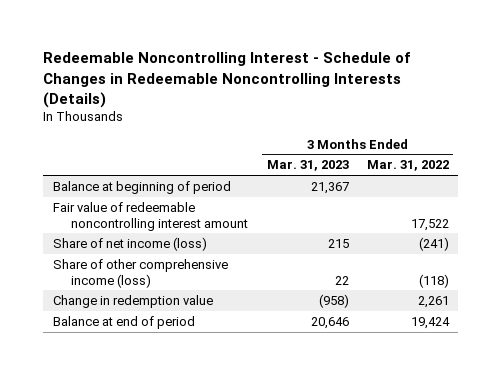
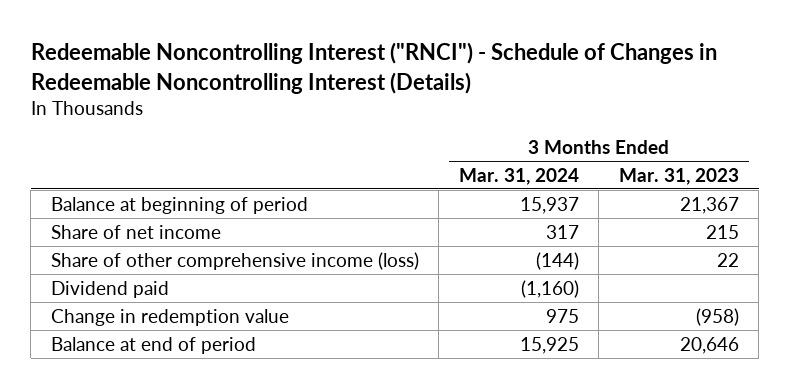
[43,52,411,108] Redeemable Noncontrolling Interest - Schedule of Changes in Redeemable Noncontrolling Interests (Details) -> [30,42,717,94] Redeemable Noncontrolling Interest ("RNCI") - Schedule of Changes in Redeemable Noncontrolling Interest (Details)
[366,160,449,172] Mar. 31, 2022 -> none
none -> [458,167,579,185] Mar. 31, 2024
[52,201,249,231] Fair value of redeemable noncontrolling interest amount -> none
[52,236,207,251] Share of net income (loss) -> [50,224,221,239] Share of net income
none -> [50,280,169,298] Dividend paid

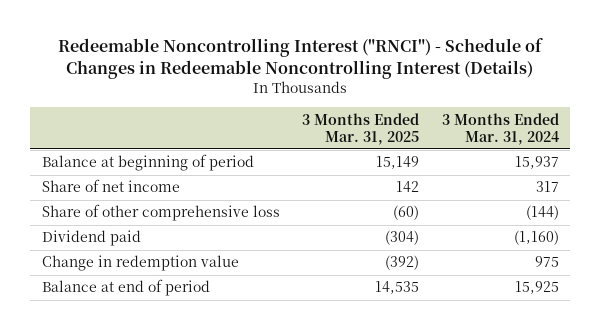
[618,167,739,185] Mar. 31, 2023 -> none
none -> [302,112,420,145] 3 Months Ended Mar. 31, 2025
[50,251,419,270] Share of other comprehensive income (loss) -> [41,204,280,222] Share of other comprehensive loss

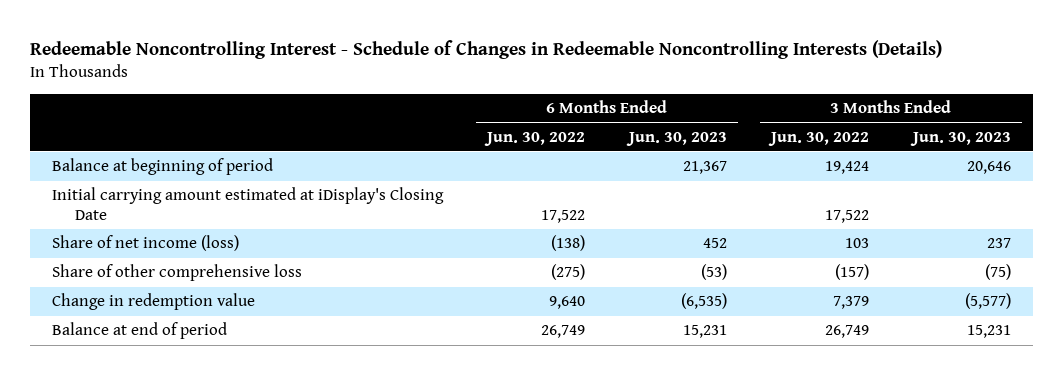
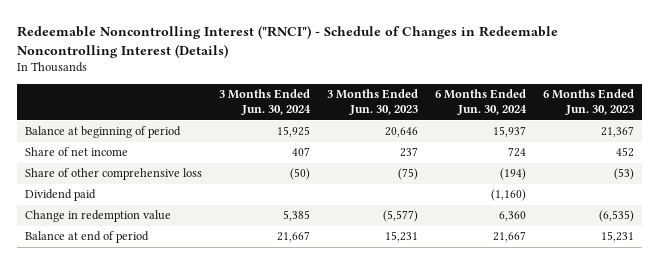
[29,40,942,60] Redeemable Noncontrolling Interest - Schedule of Changes in Redeemable Noncontrolling Interests (Details) -> [16,24,558,58] Redeemable Noncontrolling Interest ("RNCI") - Schedule of Changes in Redeemable Noncontrolling Interest (Details)
[483,131,585,146] Jun. 30, 2022 -> none
[767,131,869,146] Jun. 30, 2022 -> none
none -> [219,89,312,116] 3 Months Ended Jun. 30, 2024
none -> [435,89,528,116] 6 Months Ended Jun. 30, 2024
[51,187,444,221] Initial carrying amount estimated at iDisplay's Closing Date -> none
[51,235,239,252] Share of net income (loss) -> [25,147,129,157] Share of net income
none -> [25,189,97,202] Dividend paid

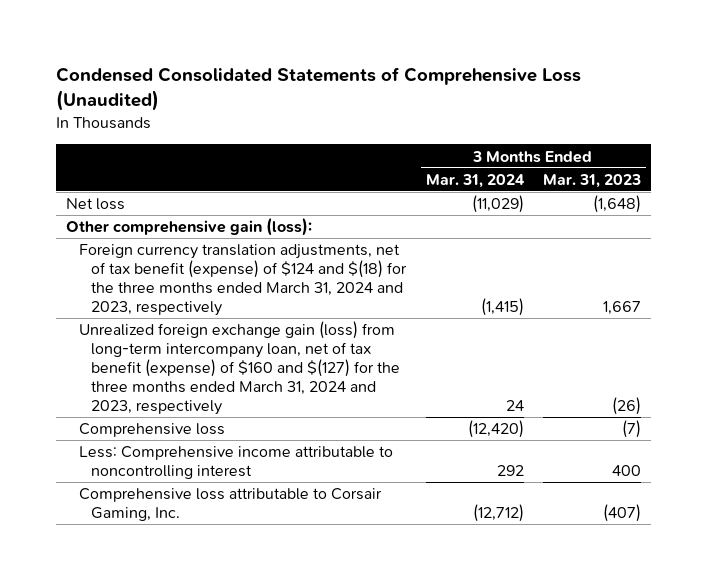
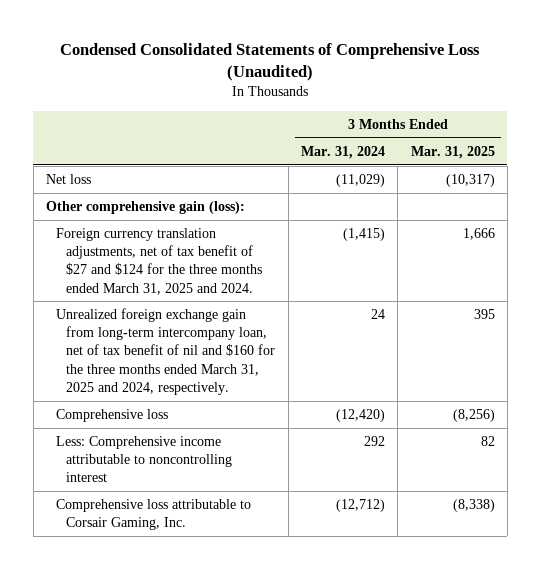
[542,173,641,188] Mar. 31, 2023 -> none
none -> [410,145,495,159] Mar. 31, 2025
[78,244,408,316] Foreign currency translation adjustments, net of tax benefit (expense) of $124 and $(18) for the three months ended March 31, 2024 and 2023, respectively -> [56,228,263,295] Foreign currency translation adjustments, net of tax benefit of $27 and $124 for the three months ended March 31, 2025 and 2024.
[78,321,401,415] Unrealized foreign exchange gain (loss) from long-term intercompany loan, net of tax benefit (expense) of $160 and $(127) for the three months ended March 31, 2024 and 2023, respectively -> [56,308,276,395] Unrealized foreign exchange gain from long-term intercompany loan, net of tax benefit of nil and $160 for the three months ended March 31, 2025 and 2024, respectively.

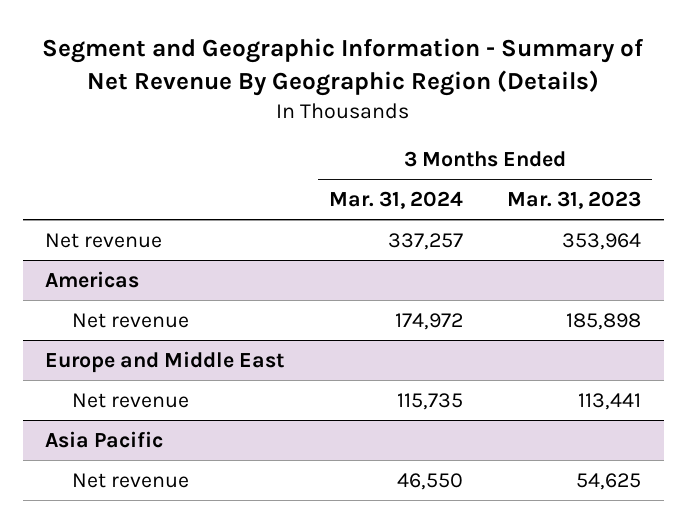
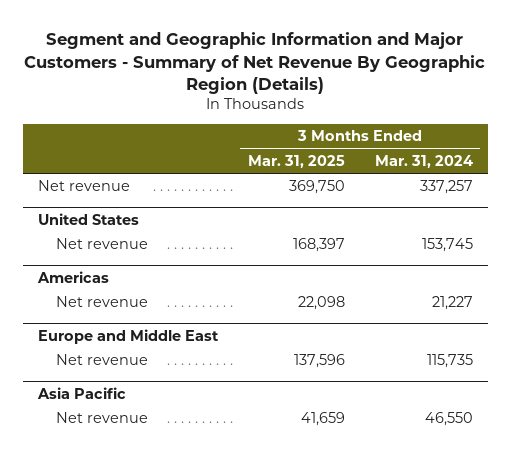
[42,38,645,97] Segment and Geographic Information - Summary of Net Revenue By Geographic Region (Details) -> [24,32,486,95] Segment and Geographic Information and Major Customers - Summary of Net Revenue By Geographic Region (Details)
[507,191,642,210] Mar. 31, 2023 -> none
none -> [247,154,345,168] Mar. 31, 2025
none -> [38,212,140,225] United States
none -> [55,238,148,250] Net revenue
[394,312,463,330] 174,972 -> [431,296,473,311] 21,227

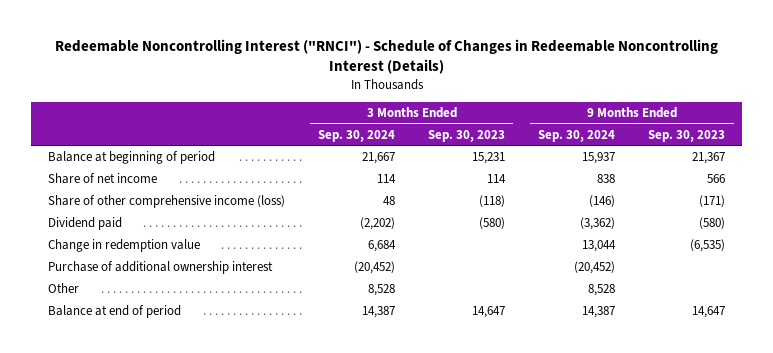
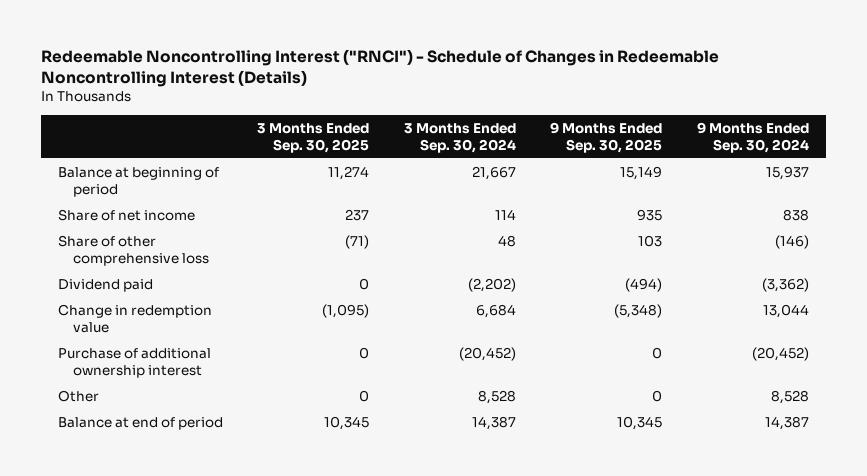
[428,129,506,142] Sep. 30, 2023 -> none
[648,129,726,142] Sep. 30, 2023 -> none
none -> [257,122,370,154] 3 Months Ended Sep. 30, 2025
none -> [550,121,663,154] 9 Months Ended Sep. 30, 2025
[47,195,285,209] Share of other comprehensive income (loss) -> [57,234,209,267] Share of other comprehensive loss

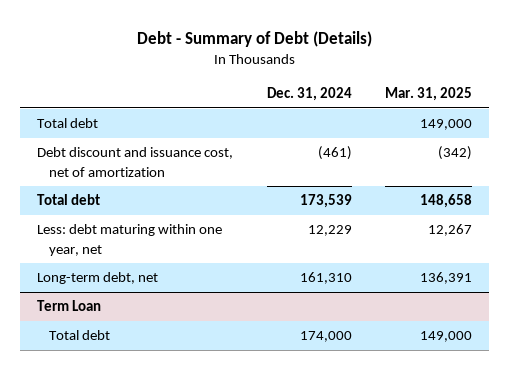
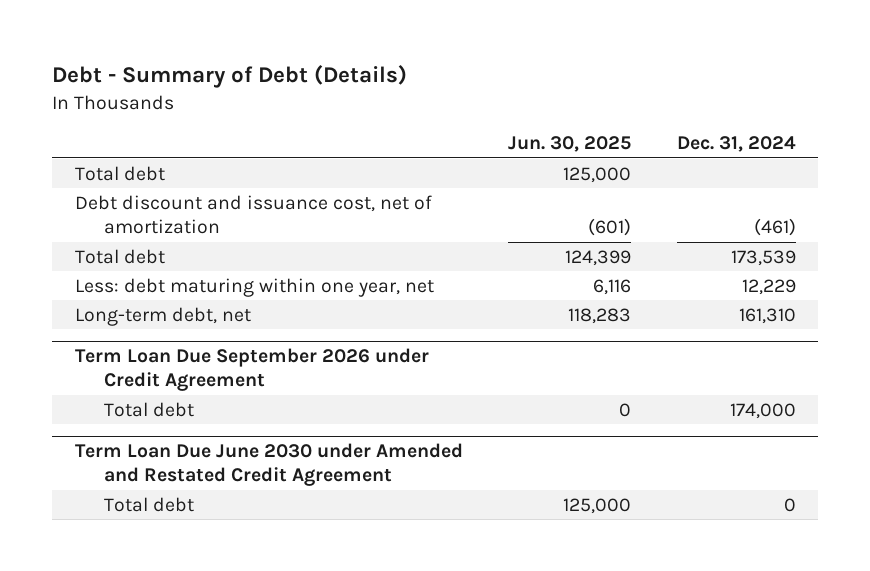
[385,87,473,102] Mar. 31, 2025 -> none
none -> [508,136,632,153] Jun. 30, 2025
[37,300,102,312] Term Loan -> none
none -> [74,348,429,392] Term Loan Due September 2026 under Credit Agreement
none -> [74,443,463,487] Term Loan Due June 2030 under Amended and Restated Credit Agreement
none -> [103,496,194,512] Total debt

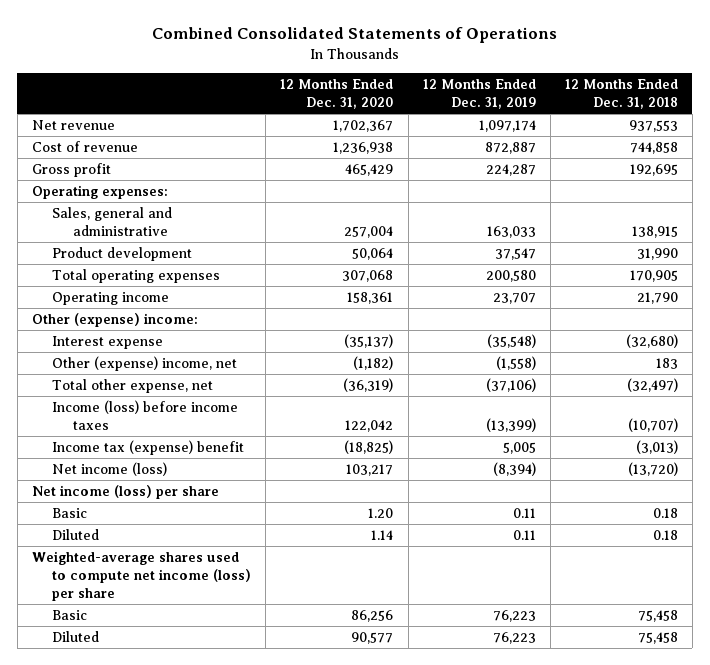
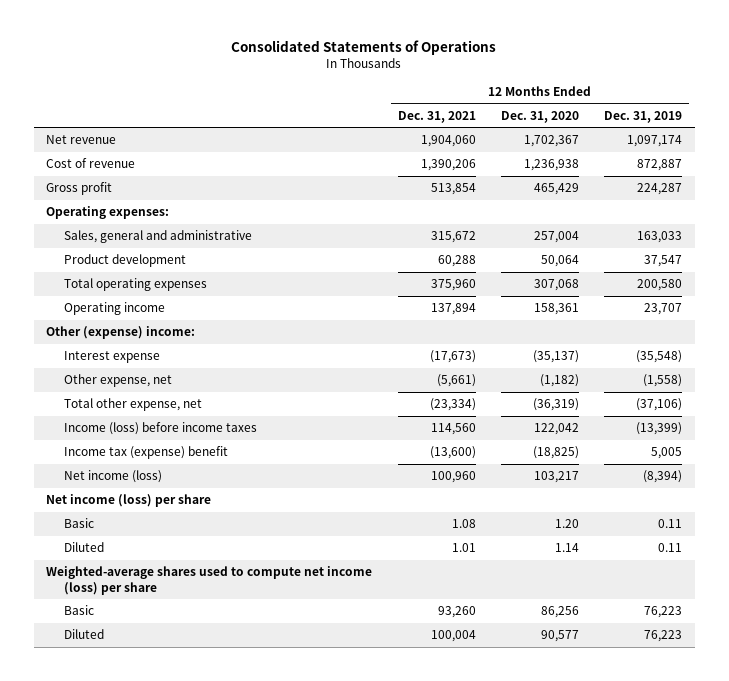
[151,27,557,44] Combined Consolidated Statements of Operations -> [231,40,497,56] Consolidated Statements of Operations
[564,78,678,109] 12 Months Ended Dec. 31, 2018 -> none
none -> [397,110,476,123] Dec. 31, 2021
[52,356,238,372] Other (expense) income, net -> [63,374,172,388] Other expense, net

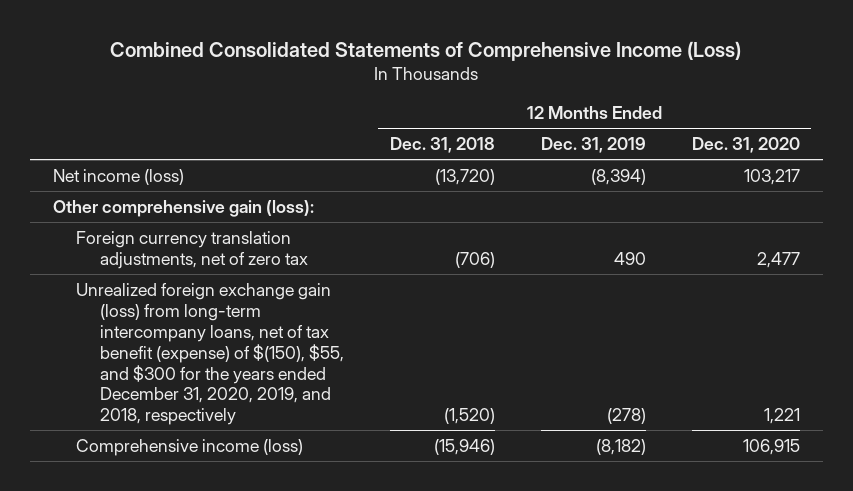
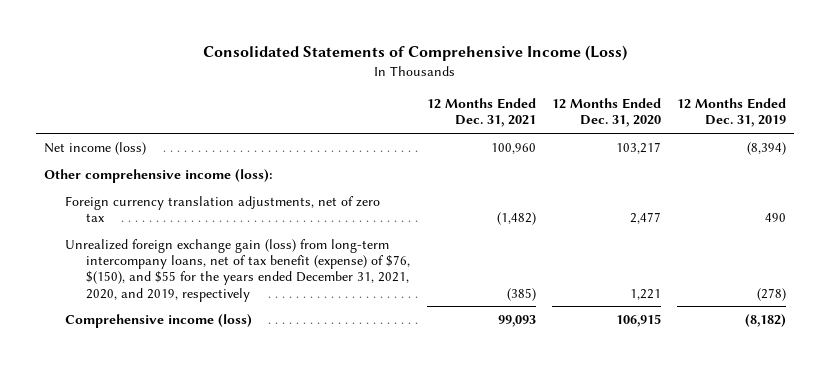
[110,40,742,61] Combined Consolidated Statements of Comprehensive Income (Loss) -> [202,45,627,62] Consolidated Statements of Comprehensive Income (Loss)
[389,137,495,154] Dec. 31, 2018 -> none
none -> [426,98,536,128] 12 Months Ended Dec. 31, 2021
[52,199,314,217] Other comprehensive gain (loss): -> [43,168,273,183] Other comprehensive income (loss):
[76,282,344,426] Unrealized foreign exchange gain (loss) from long-term intercompany loans, net of tax benefit (expense) of $(150), $55, and $300 for the years ended December 31, 2020, 2019, and 2018, respectively -> [65,238,411,302] Unrealized foreign exchange gain (loss) from long-term intercompany loans, net of tax benefit (expense) of $76, $(150), and $55 for the years ended December 31, 2021, 2020, and 2019, respectively

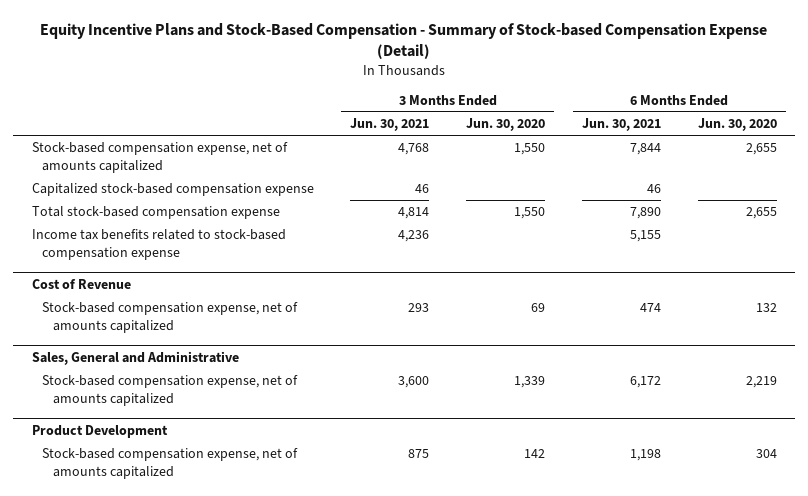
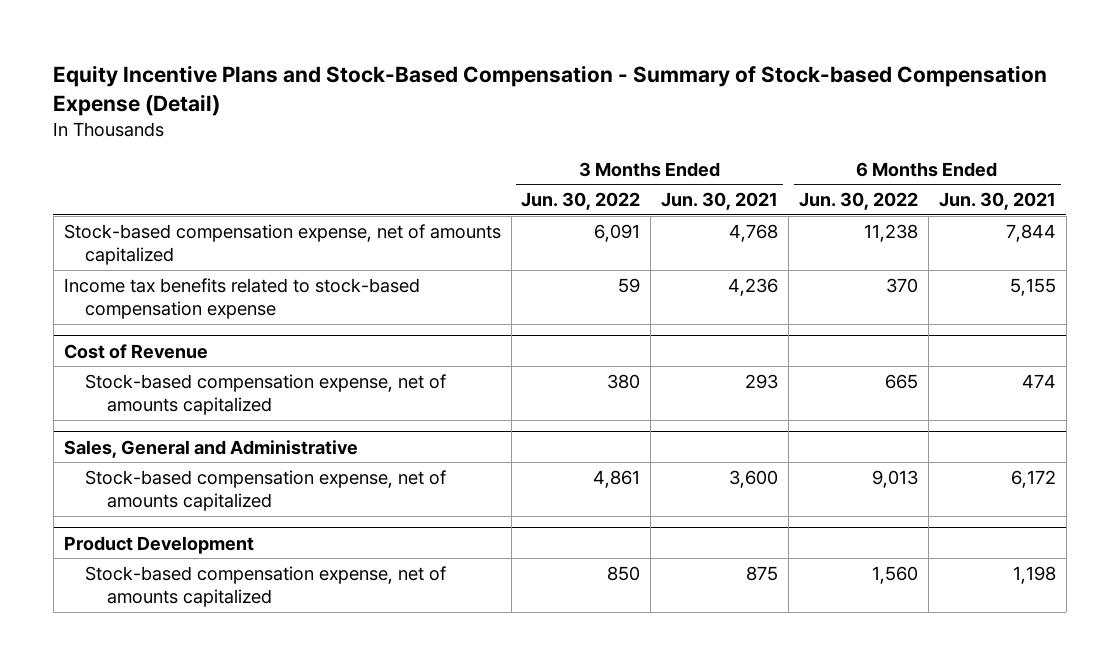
[466,117,546,131] Jun. 30, 2020 -> none
[697,117,777,131] Jun. 30, 2020 -> none
none -> [521,192,641,211] Jun. 30, 2022
none -> [798,192,918,211] Jun. 30, 2022
[31,183,314,197] Capitalized stock-based compensation expense -> none
[31,206,280,220] Total stock-based compensation expense -> none

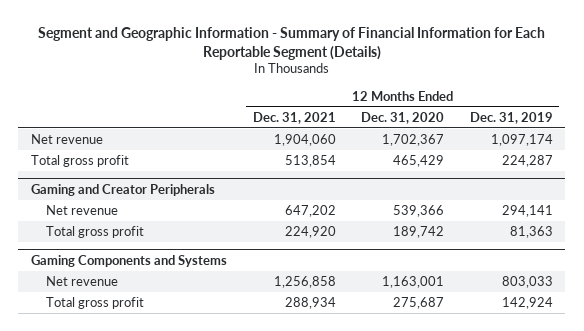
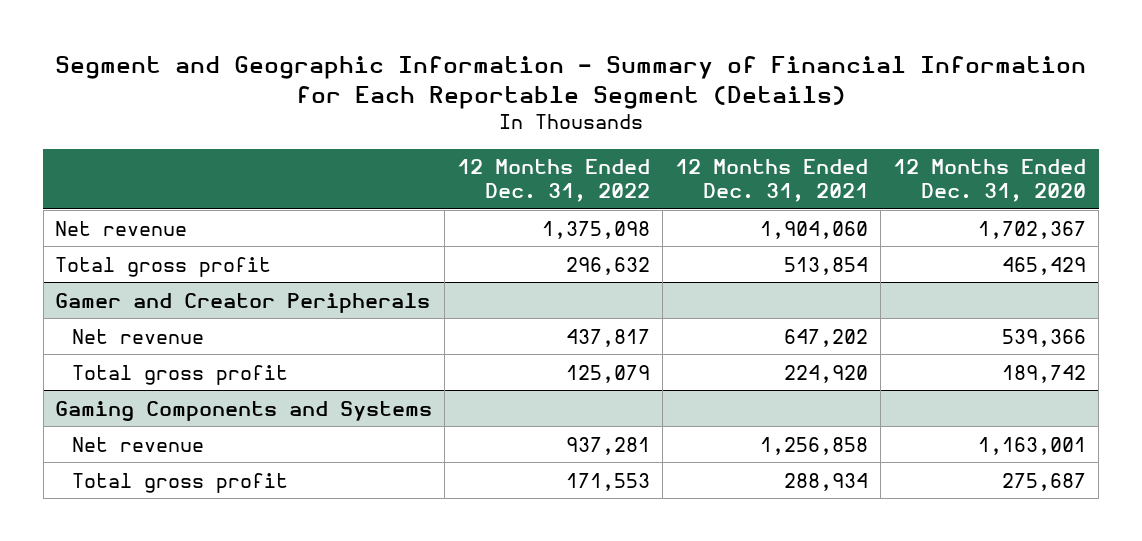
[469,111,553,124] Dec. 31, 2019 -> none
none -> [457,159,651,202] 12 Months Ended Dec. 31, 2022
[31,183,216,196] Gaming and Creator Peripherals -> [55,292,431,313] Gamer and Creator Peripherals

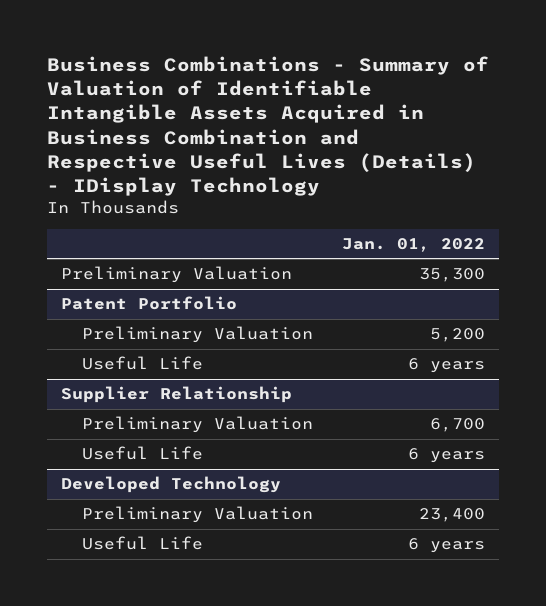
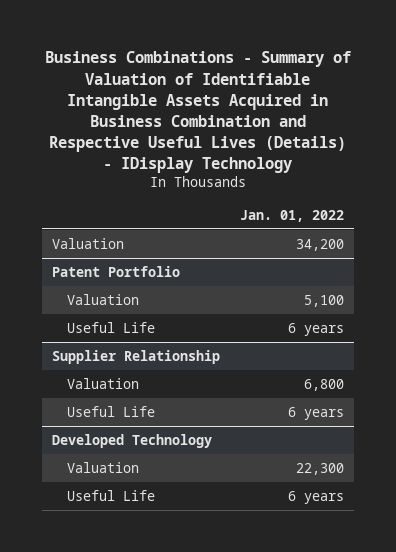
[61,266,293,284] Preliminary Valuation -> [52,237,125,249] Valuation
[418,268,485,283] 35,300 -> [296,238,345,251] 34,200
[81,326,313,344] Preliminary Valuation -> [66,293,139,305] Valuation
[429,328,485,343] 5,200 -> [304,294,345,307] 5,100
[81,416,313,434] Preliminary Valuation -> [66,377,139,389] Valuation
[429,418,485,433] 6,700 -> [304,378,345,391] 6,800
[81,506,313,524] Preliminary Valuation -> [66,461,139,473] Valuation
[418,508,485,523] 23,400 -> [296,462,345,475] 22,300

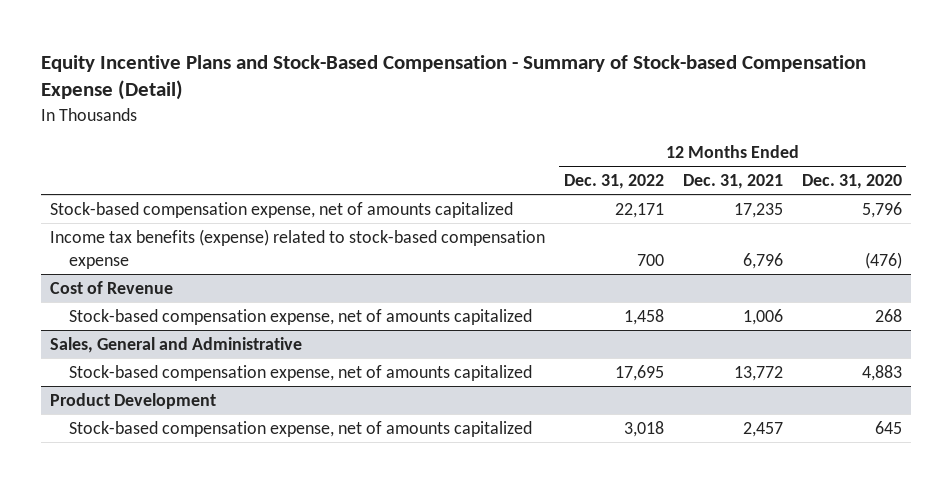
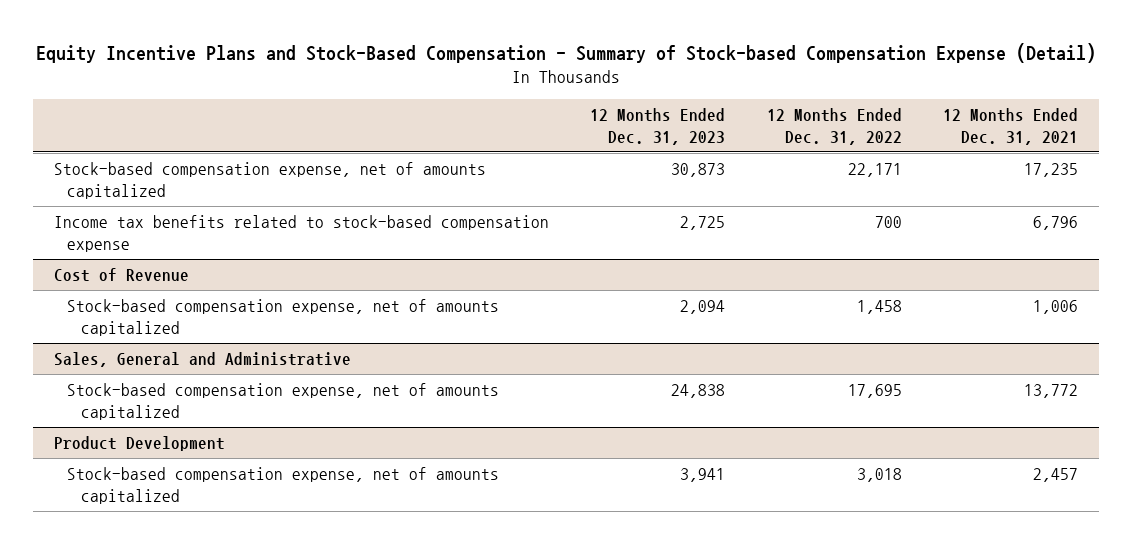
[801,174,902,190] Dec. 31, 2020 -> none
none -> [590,107,726,145] 12 Months Ended Dec. 31, 2023
[50,228,546,269] Income tax benefits (expense) related to stock-based compensation expense -> [53,214,549,252] Income tax benefits related to stock-based compensation expense

